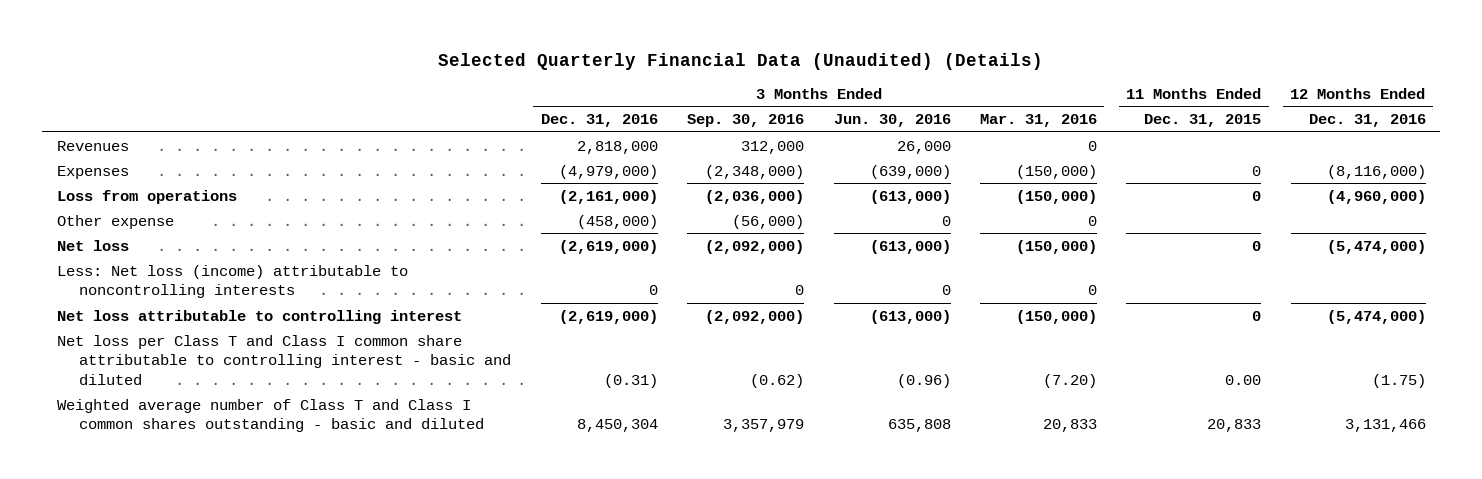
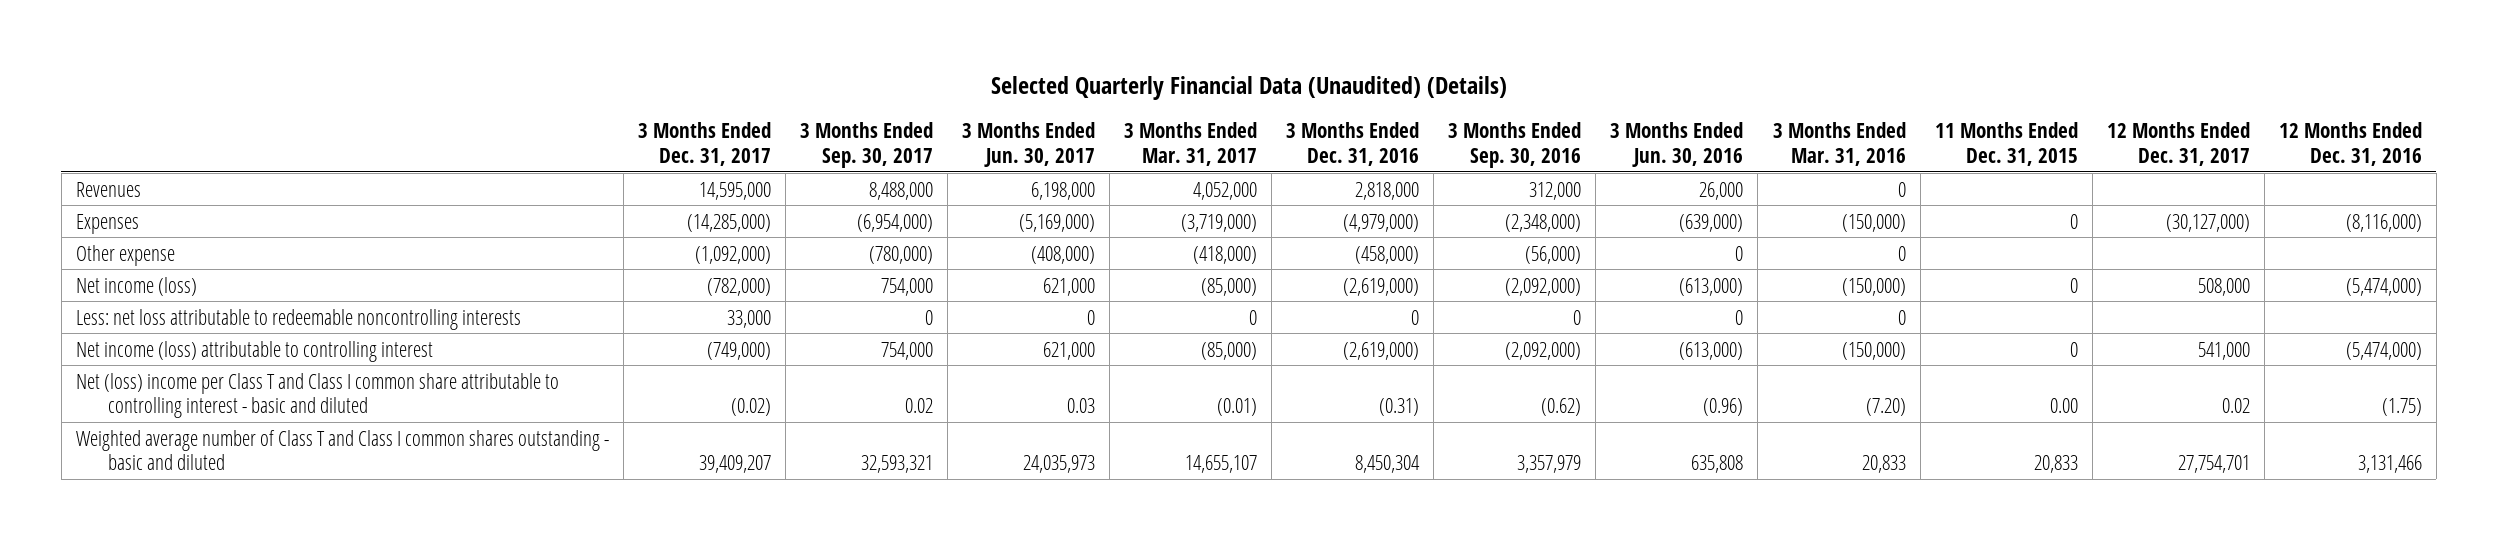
none -> [637,122,771,166] 3 Months Ended Dec. 31, 2017
none -> [799,122,933,168] 3 Months Ended Sep. 30, 2017
none -> [962,122,1096,167] 3 Months Ended Jun. 30, 2017
none -> [1124,122,1258,166] 3 Months Ended Mar. 31, 2017
none -> [2106,122,2250,166] 12 Months Ended Dec. 31, 2017
[56,189,237,204] Loss from operations -> none
[56,239,129,251] Net loss -> [75,276,197,296] Net income (loss)
[56,264,408,299] Less: Net loss (income) attributable to noncontrolling interests -> [75,308,521,330] Less: net loss attributable to redeemable noncontrolling interests
[56,309,462,324] Net loss attributable to controlling interest -> [75,340,433,362] Net income (loss) attributable to controlling interest
[56,334,512,385] Net loss per Class T and Class I common share attributable to controlling interest - basic and diluted -> [75,372,559,419] Net (loss) income per Class T and Class I common share attributable to controlling interest - basic and diluted

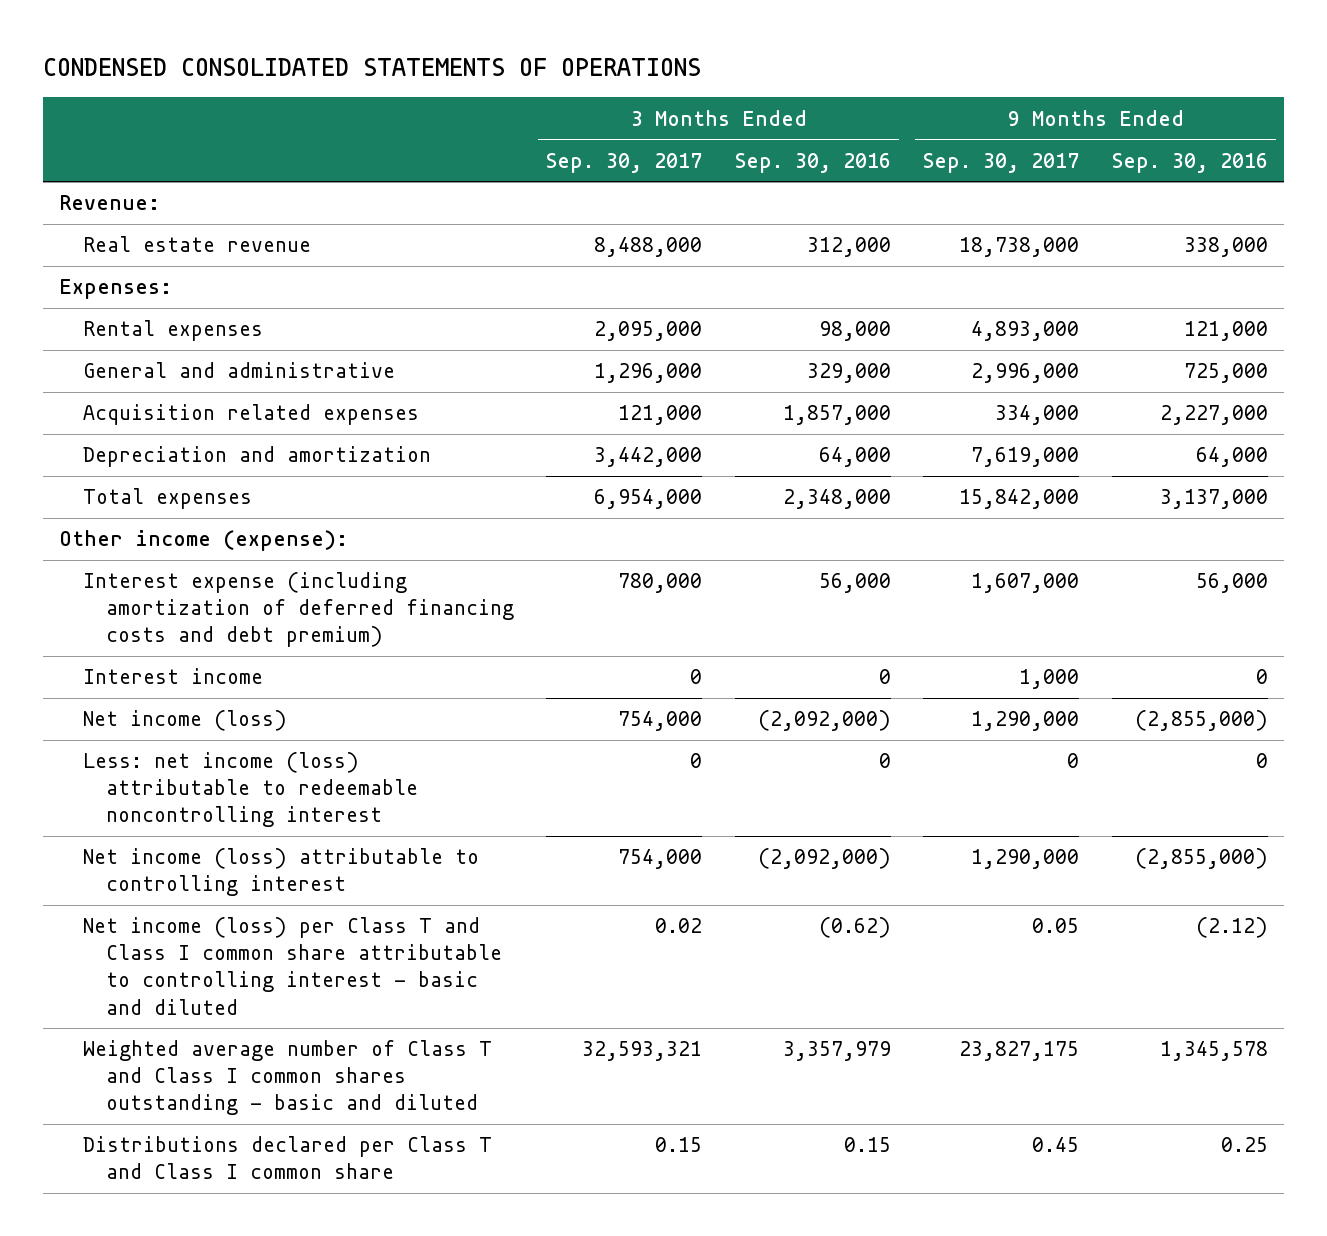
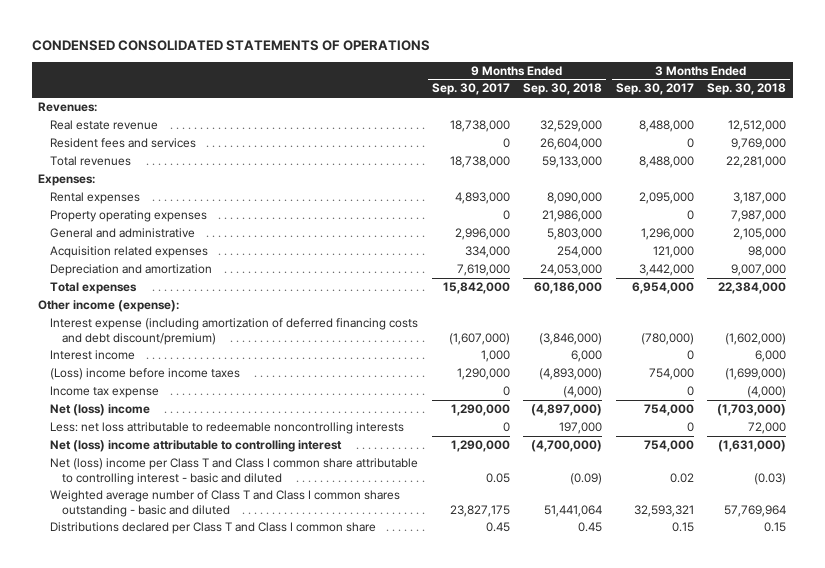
[734,152,891,173] Sep. 30, 2016 -> none
[1111,152,1268,173] Sep. 30, 2016 -> none
none -> [523,83,603,96] Sep. 30, 2018
none -> [707,83,787,96] Sep. 30, 2018
[59,195,161,211] Revenue: -> none
none -> [38,101,98,112] Revenues:
none -> [50,137,197,148] Resident fees and services
none -> [50,155,132,166] Total revenues
none -> [50,209,208,222] Property operating expenses
[82,572,514,648] Interest expense (including amortization of deferred financing costs and debt premium) -> [50,317,419,345] Interest expense (including amortization of deferred financing costs and debt discount/premium)
[618,573,703,594] 780,000 -> [640,332,694,345] (780,000)
[971,573,1080,594] 1,607,000 -> [448,332,510,345] (1,607,000)
none -> [50,367,241,380] (Loss) income before income taxes
none -> [50,385,160,398] Income tax expense
[82,710,287,732] Net income (loss) -> [50,403,151,416] Net (loss) income
[82,752,418,828] Less: net income (loss) attributable to redeemable noncontrolling interest -> [50,421,405,434] Less: net loss attributable to redeemable noncontrolling interests
[82,848,479,897] Net income (loss) attributable to controlling interest -> [50,439,343,452] Net (loss) income attributable to controlling interest
[82,917,502,1015] Net income (loss) per Class T and Class I common share attributable to controlling interest - basic and diluted -> [50,457,419,485] Net (loss) income per Class T and Class I common share attributable to controlling interest - basic and diluted

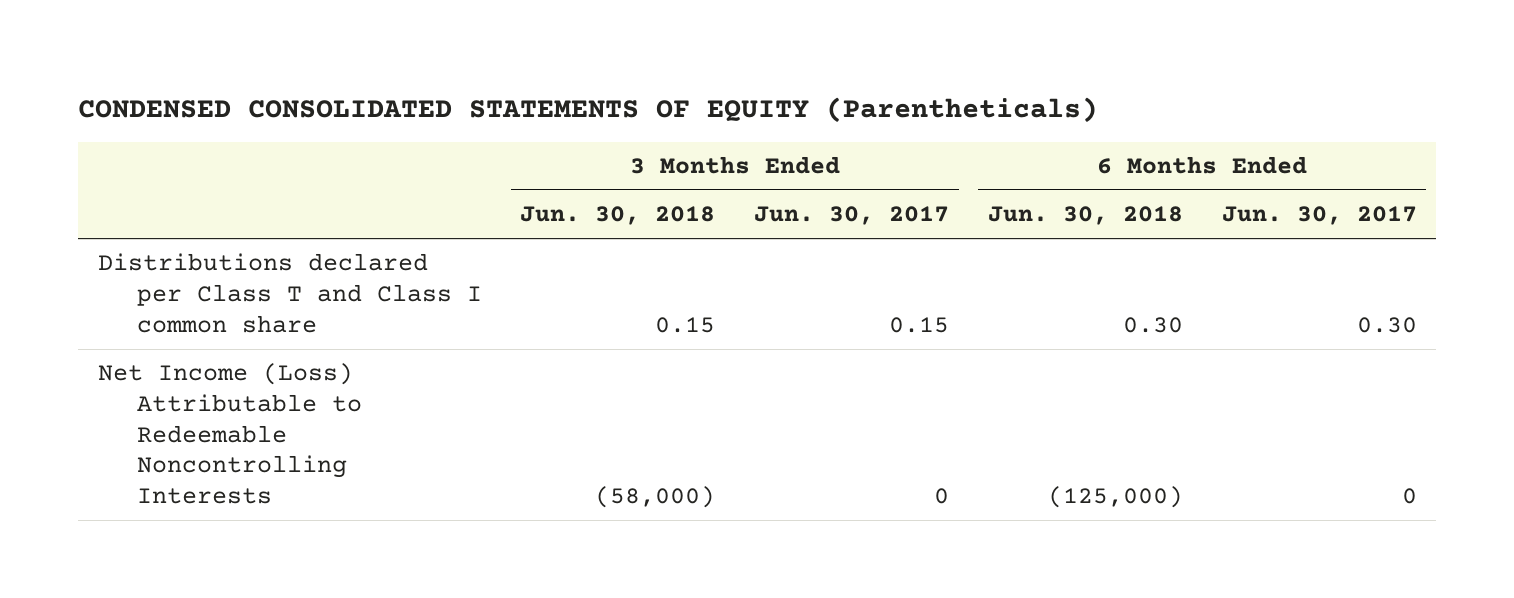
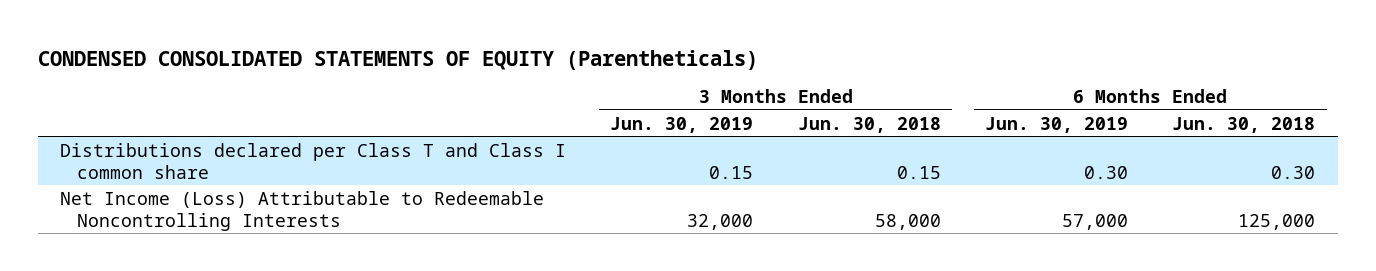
[754,206,950,226] Jun. 30, 2017 -> none
[1221,206,1417,226] Jun. 30, 2017 -> none
none -> [610,116,754,133] Jun. 30, 2019
none -> [985,116,1129,133] Jun. 30, 2019
[595,485,716,508] (58,000) -> [874,213,941,230] 58,000
[1047,485,1183,508] (125,000) -> [1238,213,1316,230] 125,000

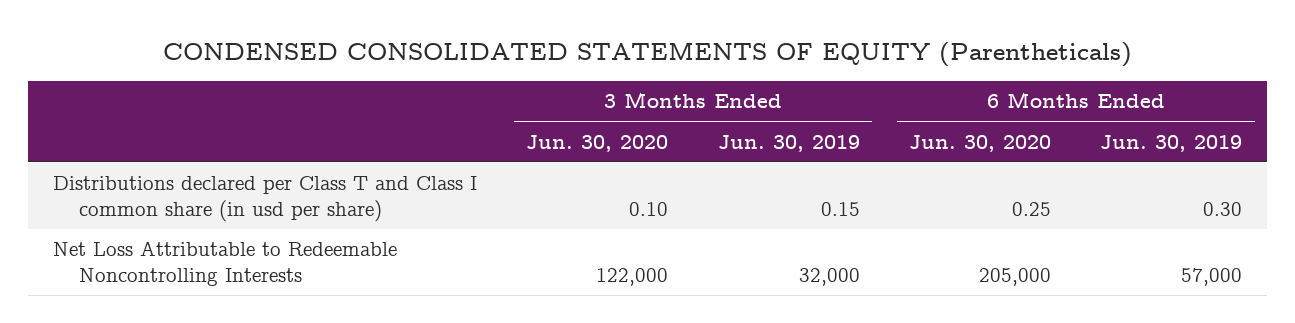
[797,116,941,133] Jun. 30, 2018 -> none
[1172,116,1316,133] Jun. 30, 2018 -> none
none -> [526,134,669,152] Jun. 30, 2020
none -> [909,134,1052,152] Jun. 30, 2020
[60,142,567,179] Distributions declared per Class T and Class I common share -> [53,176,478,223] Distributions declared per Class T and Class I common share (in usd per share)
[60,190,545,231] Net Income (Loss) Attributable to Redeemable Noncontrolling Interests -> [53,241,398,287] Net Loss Attributable to Redeemable Noncontrolling Interests

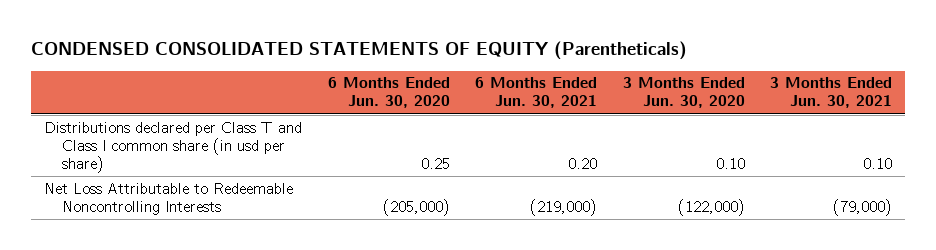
[717,134,860,152] Jun. 30, 2019 -> none
[1100,134,1243,152] Jun. 30, 2019 -> none
none -> [475,77,598,109] 6 Months Ended Jun. 30, 2021
none -> [770,77,893,109] 3 Months Ended Jun. 30, 2021
[596,268,669,287] 122,000 -> [677,198,745,216] (122,000)
[979,268,1052,287] 205,000 -> [382,198,450,216] (205,000)

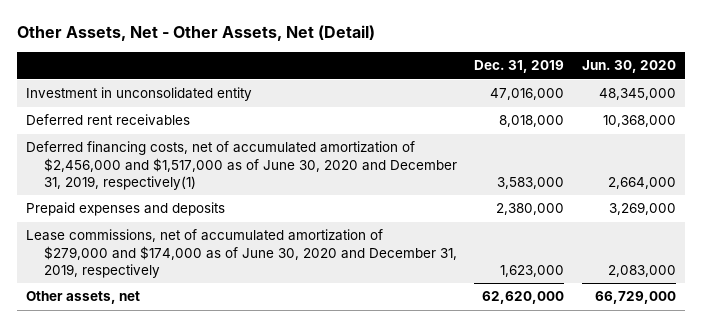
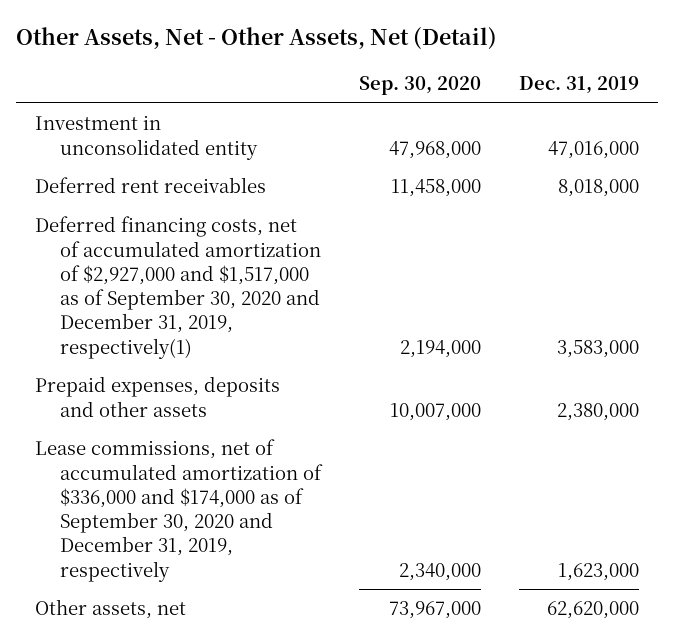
[582,60,677,74] Jun. 30, 2020 -> none
none -> [359,76,482,96] Sep. 30, 2020
[25,141,457,190] Deferred financing costs, net of accumulated amortization of $2,456,000 and $1,517,000 as of June 30, 2020 and December 31, 2019, respectively(1) -> [35,216,322,359] Deferred financing costs, net of accumulated amortization of $2,927,000 and $1,517,000 as of September 30, 2020 and December 31, 2019, respectively(1)
[25,202,225,217] Prepaid expenses and deposits -> [35,376,281,417] Prepaid expenses, deposits and other assets
[25,229,457,278] Lease commissions, net of accumulated amortization of $279,000 and $174,000 as of June 30, 2020 and December 31, 2019, respectively -> [35,439,324,582] Lease commissions, net of accumulated amortization of $336,000 and $174,000 as of September 30, 2020 and December 31, 2019, respectively

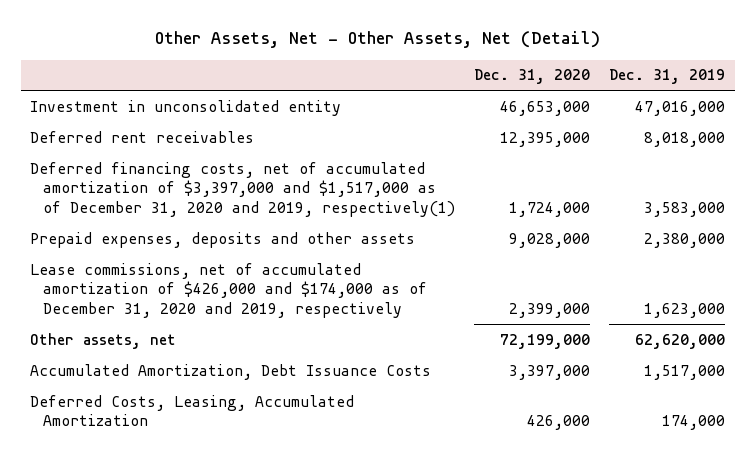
[359,76,482,96] Sep. 30, 2020 -> none
none -> [474,69,591,85] Dec. 31, 2020
[35,216,322,359] Deferred financing costs, net of accumulated amortization of $2,927,000 and $1,517,000 as of September 30, 2020 and December 31, 2019, respectively(1) -> [30,161,455,218] Deferred financing costs, net of accumulated amortization of $3,397,000 and $1,517,000 as of December 31, 2020 and 2019, respectively(1)
[35,439,324,582] Lease commissions, net of accumulated amortization of $336,000 and $174,000 as of September 30, 2020 and December 31, 2019, respectively -> [30,262,427,319] Lease commissions, net of accumulated amortization of $426,000 and $174,000 as of December 31, 2020 and 2019, respectively
none -> [30,363,432,380] Accumulated Amortization, Debt Issuance Costs
none -> [30,394,355,427] Deferred Costs, Leasing, Accumulated Amortization

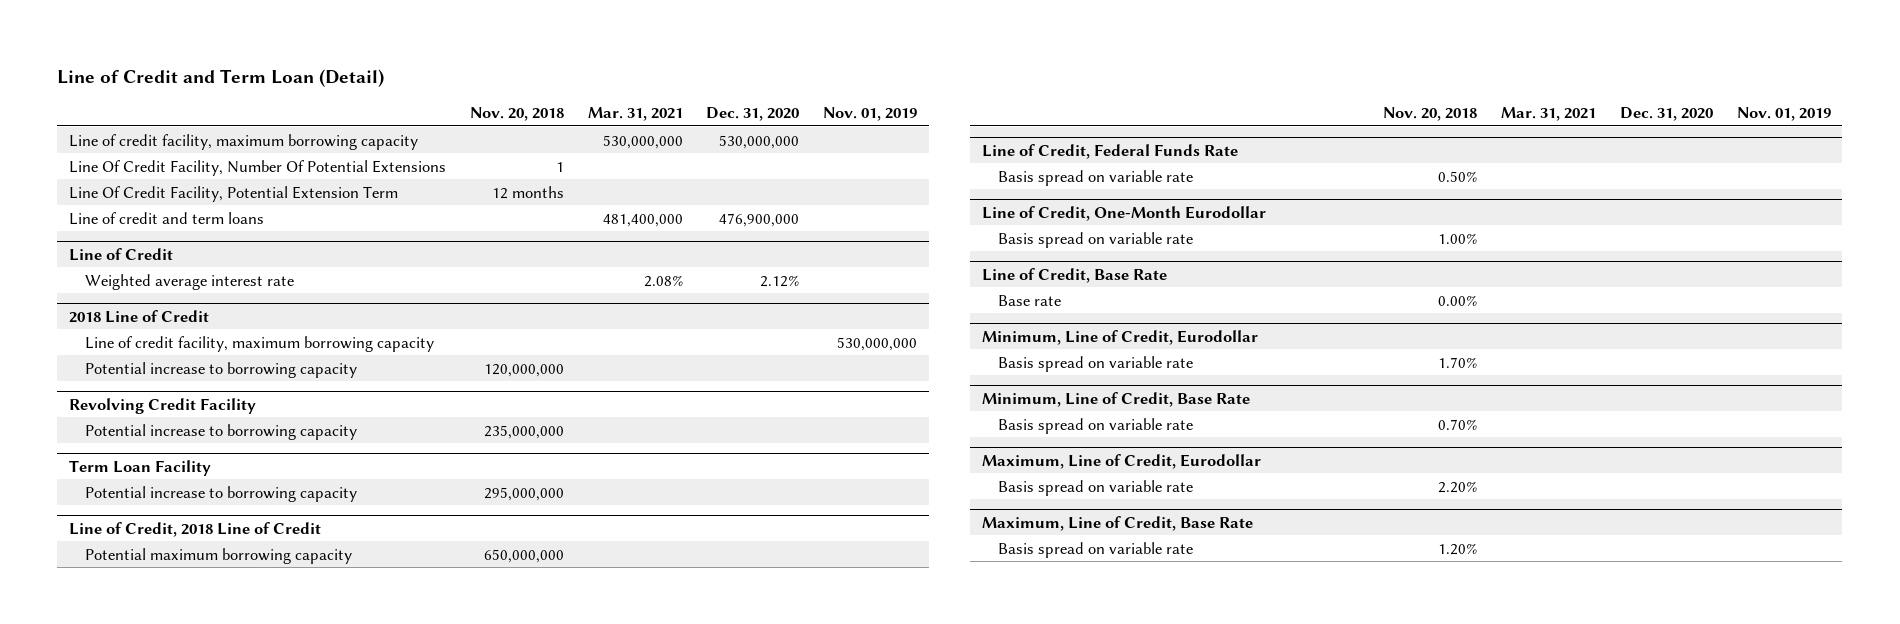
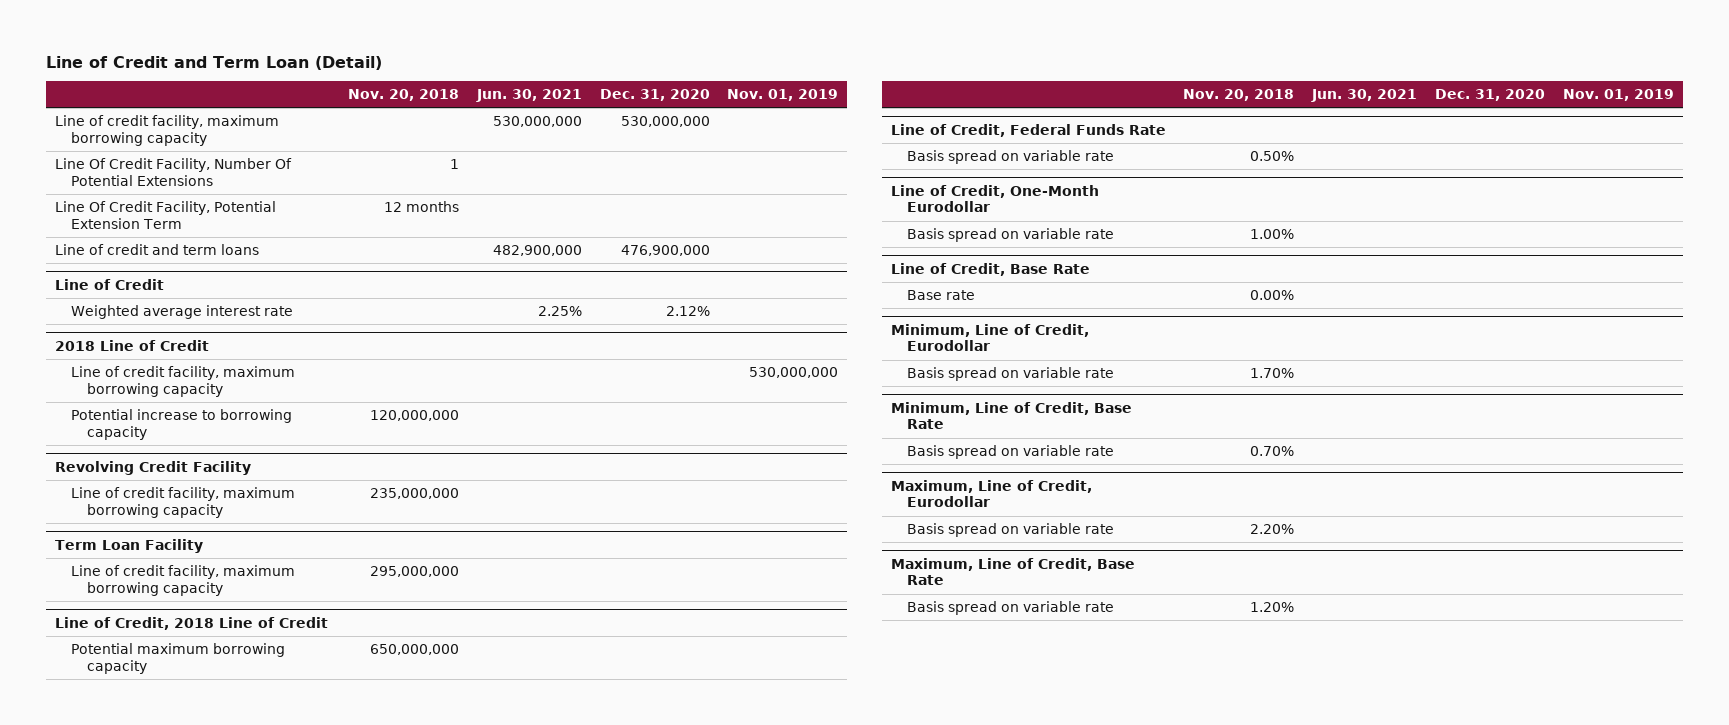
[587,106,683,121] Mar. 31, 2021 -> none
none -> [475,89,582,103] Jun. 30, 2021
[84,423,357,440] Potential increase to borrowing capacity -> [71,487,296,519] Line of credit facility, maximum borrowing capacity
[84,485,357,502] Potential increase to borrowing capacity -> [71,565,296,597] Line of credit facility, maximum borrowing capacity

